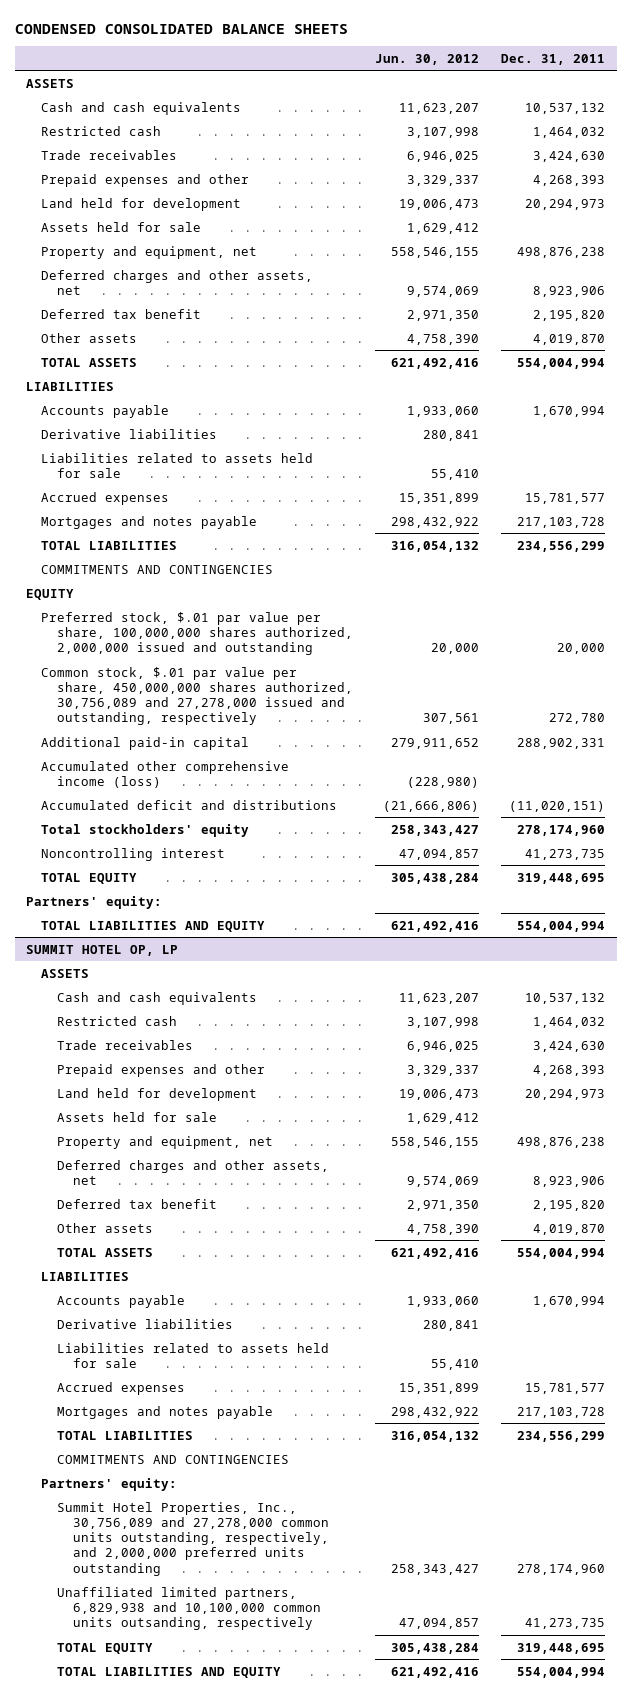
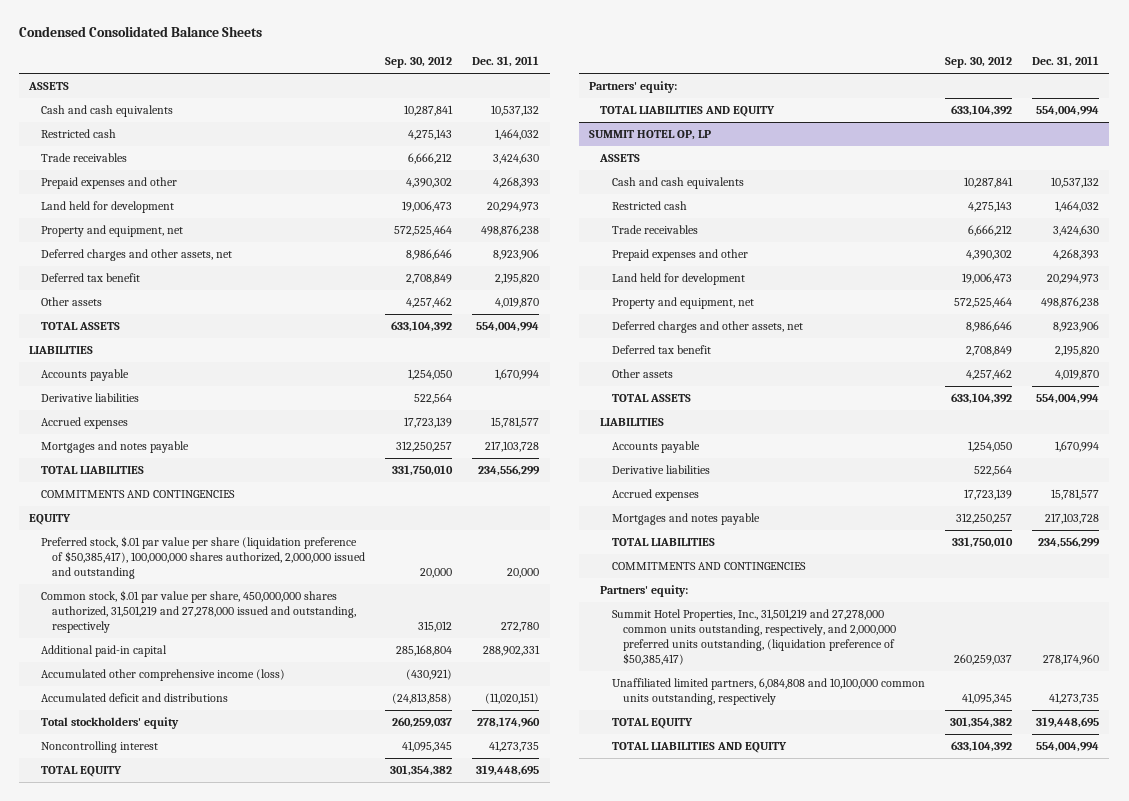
[14,23,348,34] CONDENSED CONSOLIDATED BALANCE SHEETS -> [19,26,263,38] Condensed Consolidated Balance Sheets
[375,53,480,65] Jun. 30, 2012 -> none
none -> [385,56,453,69] Sep. 30, 2012
[41,221,202,232] Assets held for sale -> none
[41,452,314,478] Liabilities related to assets held for sale -> none
[41,611,354,656] Preferred stock, $.01 par value per share, 100,000,000 shares authorized, 2,000,000 issued and outstanding -> [40,535,366,579] Preferred stock, $.01 par value per share (liquidation preference of $50,385,417), 100,000,000 shares authorized, 2,000,000 issued and outstanding
[41,666,354,726] Common stock, $.01 par value per share, 450,000,000 shares authorized, 30,756,089 and 27,278,000 issued and outstanding, respectively -> [40,589,357,633] Common stock, $.01 par value per share, 450,000,000 shares authorized, 31,501,219 and 27,278,000 issued and outstanding, respectively
[57,1111,218,1122] Assets held for sale -> none
[57,1342,330,1368] Liabilities related to assets held for sale -> none
[57,1501,330,1576] Summit Hotel Properties, Inc., 30,756,089 and 27,278,000 common units outstanding, respectively, and 2,000,000 preferred units outstanding -> [611,608,897,665] Summit Hotel Properties, Inc., 31,501,219 and 27,278,000 common units outstanding, respectively, and 2,000,000 preferred units outstanding, (liquidation preference of $50,385,417)
[57,1586,322,1631] Unaffiliated limited partners, 6,829,938 and 10,100,000 common units outsanding, respectively -> [611,677,925,705] Unaffiliated limited partners, 6,084,808 and 10,100,000 common units outstanding, respectively

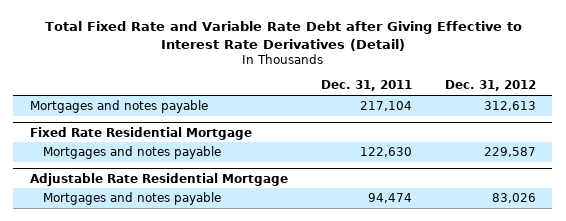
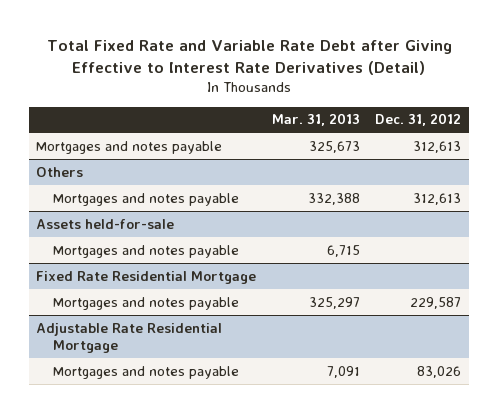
[320,80,412,92] Dec. 31, 2011 -> none
none -> [271,113,360,127] Mar. 31, 2013
none -> [36,166,84,177] Others
none -> [53,192,240,206] Mortgages and notes payable
none -> [36,218,175,229] Assets held-for-sale
none -> [53,244,240,258] Mortgages and notes payable

